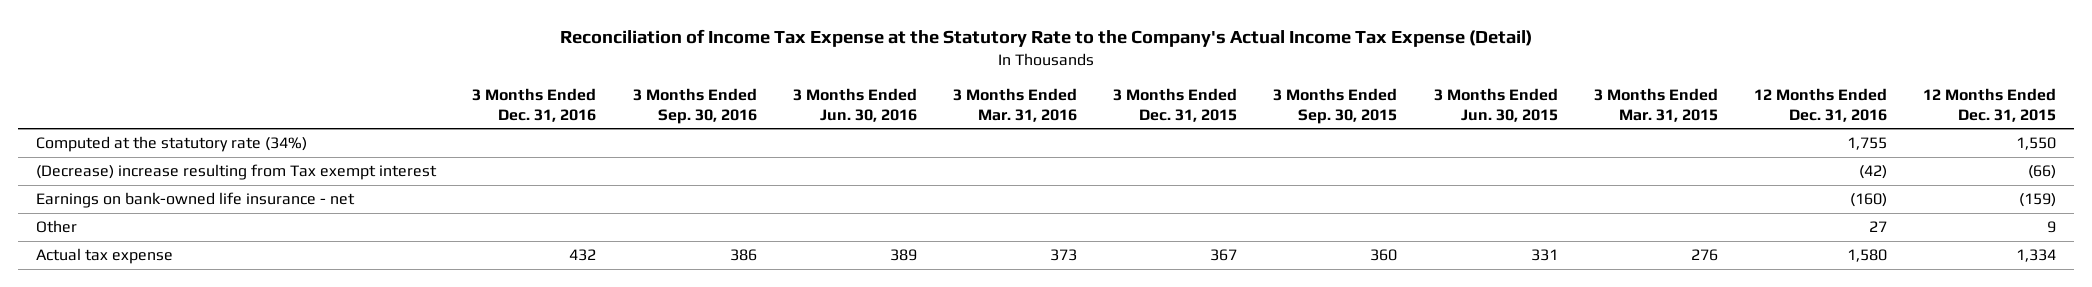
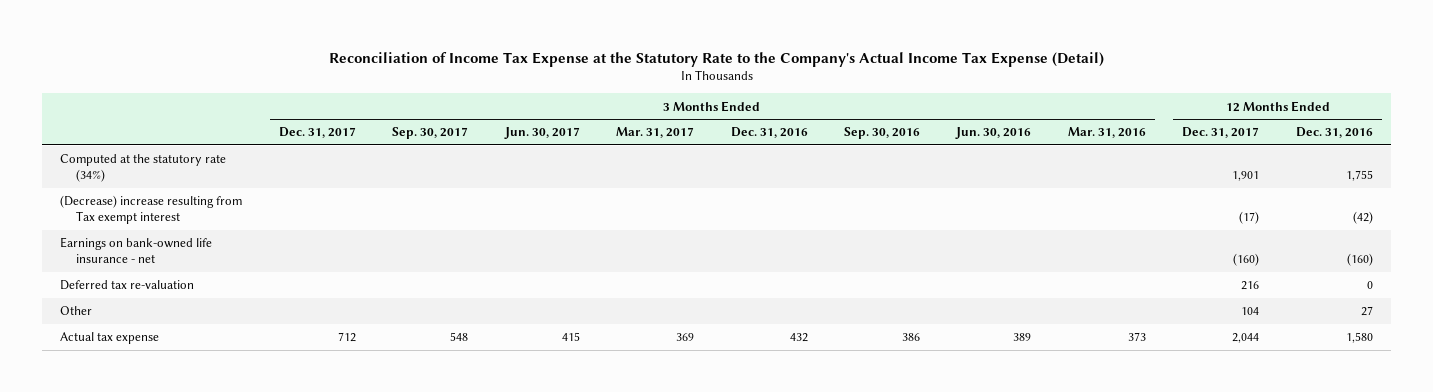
[1113,88,1238,122] 3 Months Ended Dec. 31, 2015 -> none
[1273,88,1398,124] 3 Months Ended Sep. 30, 2015 -> none
[1433,88,1558,122] 3 Months Ended Jun. 30, 2015 -> none
[1593,88,1718,122] 3 Months Ended Mar. 31, 2015 -> none
[1923,88,2057,122] 12 Months Ended Dec. 31, 2015 -> none
none -> [278,127,356,139] Dec. 31, 2017
none -> [392,127,469,140] Sep. 30, 2017
none -> [503,127,580,140] Jun. 30, 2017
none -> [616,127,695,139] Mar. 31, 2017
none -> [1182,127,1260,139] Dec. 31, 2017
none -> [60,280,195,291] Deferred tax re-valuation

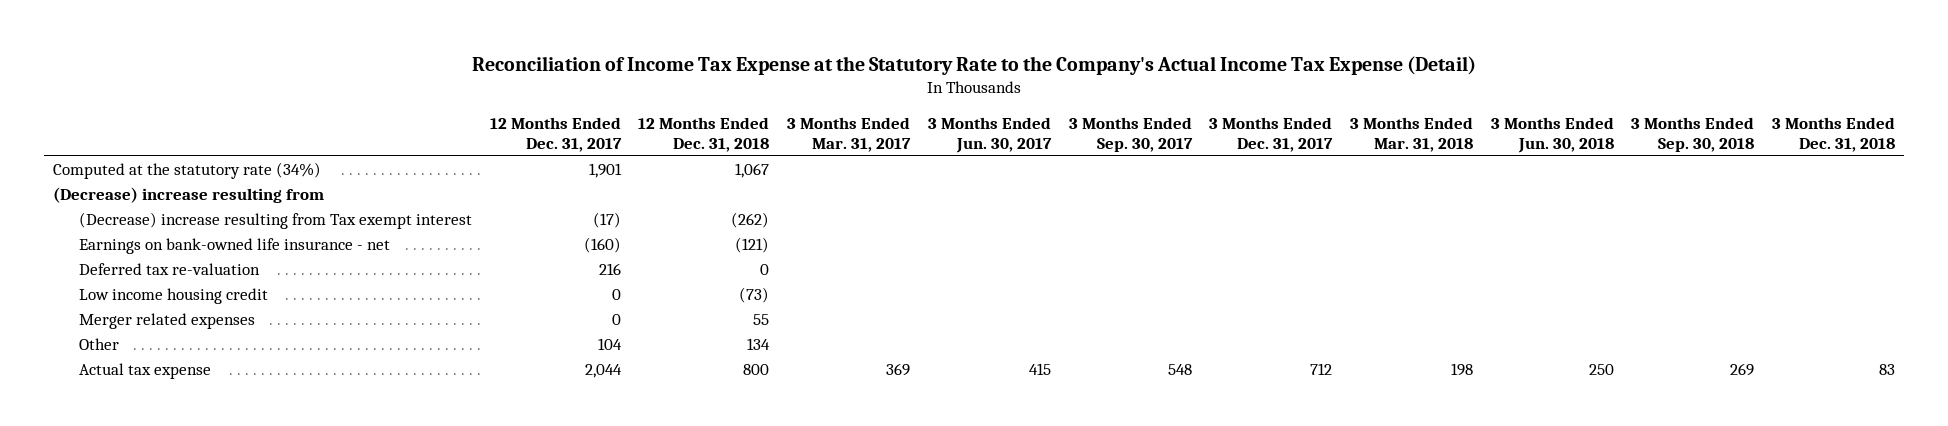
[730,127,808,139] Dec. 31, 2016 -> none
[844,127,921,140] Sep. 30, 2016 -> none
[955,127,1032,140] Jun. 30, 2016 -> none
[1067,127,1146,139] Mar. 31, 2016 -> none
[1295,127,1373,139] Dec. 31, 2016 -> none
none -> [638,116,770,152] 12 Months Ended Dec. 31, 2018
none -> [1349,116,1473,152] 3 Months Ended Mar. 31, 2018
none -> [1490,116,1614,153] 3 Months Ended Jun. 30, 2018
none -> [1631,116,1755,152] 3 Months Ended Sep. 30, 2018
none -> [1772,116,1896,152] 3 Months Ended Dec. 31, 2018
none -> [53,187,325,204] (Decrease) increase resulting from
none -> [78,288,268,305] Low income housing credit
none -> [78,313,255,330] Merger related expenses

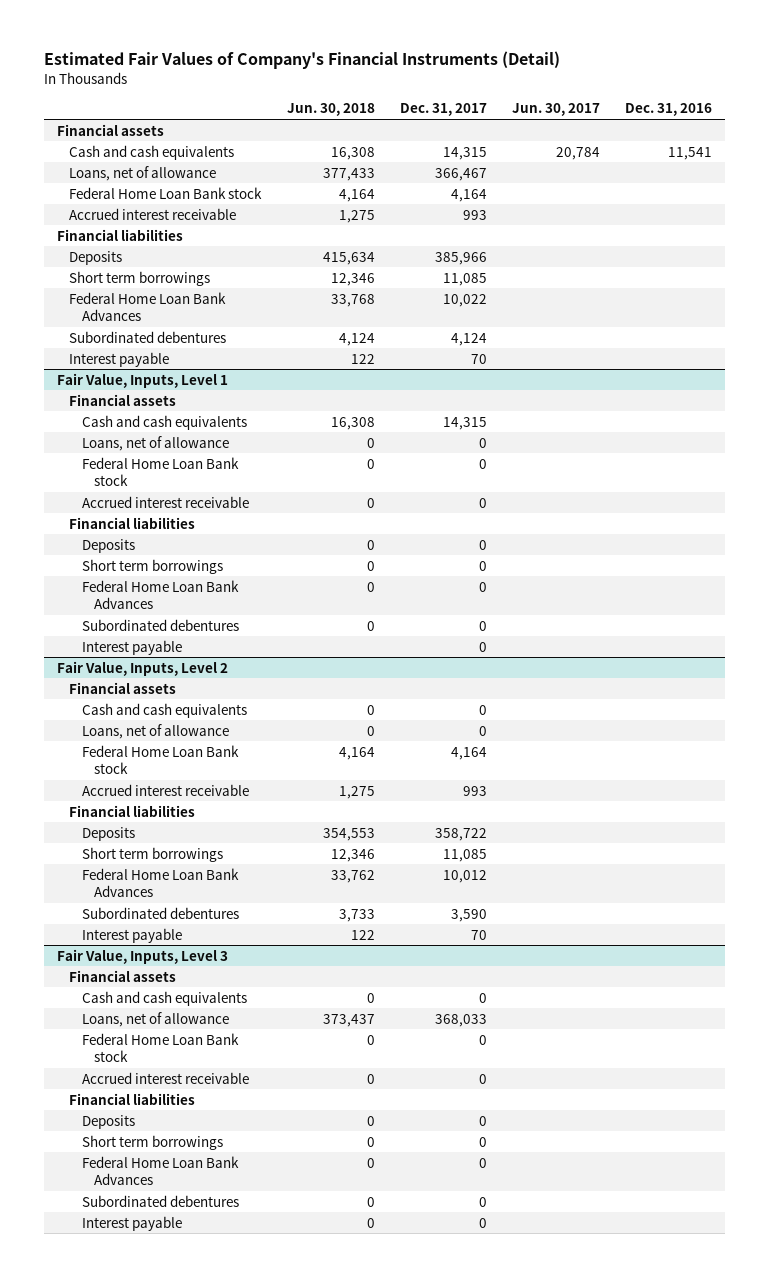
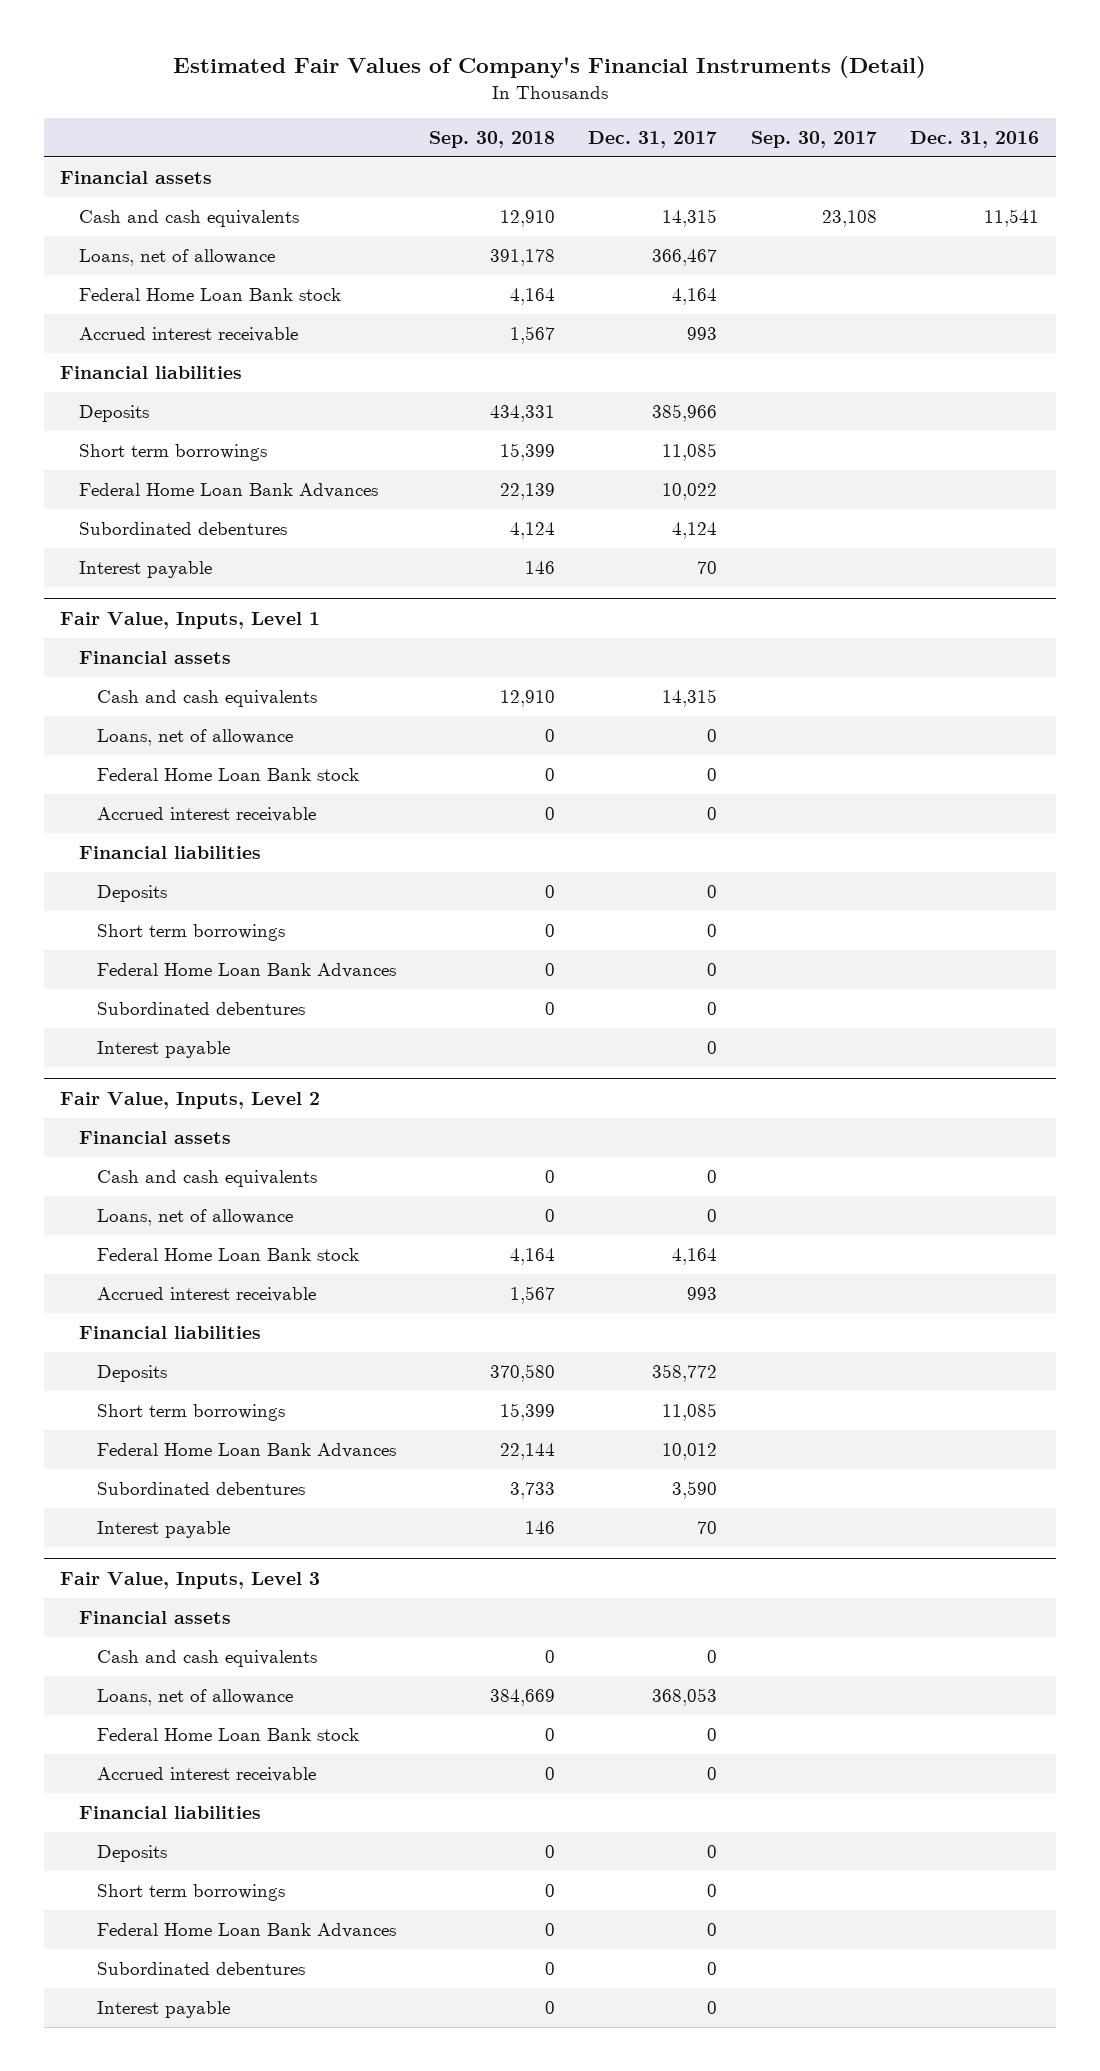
[286,103,375,117] Jun. 30, 2018 -> none
[512,103,601,117] Jun. 30, 2017 -> none
none -> [429,130,556,148] Sep. 30, 2018
none -> [750,130,877,148] Sep. 30, 2017
[434,827,487,841] 358,722 -> [652,1363,718,1382] 358,772
[434,1013,487,1027] 368,033 -> [652,1687,718,1706] 368,053

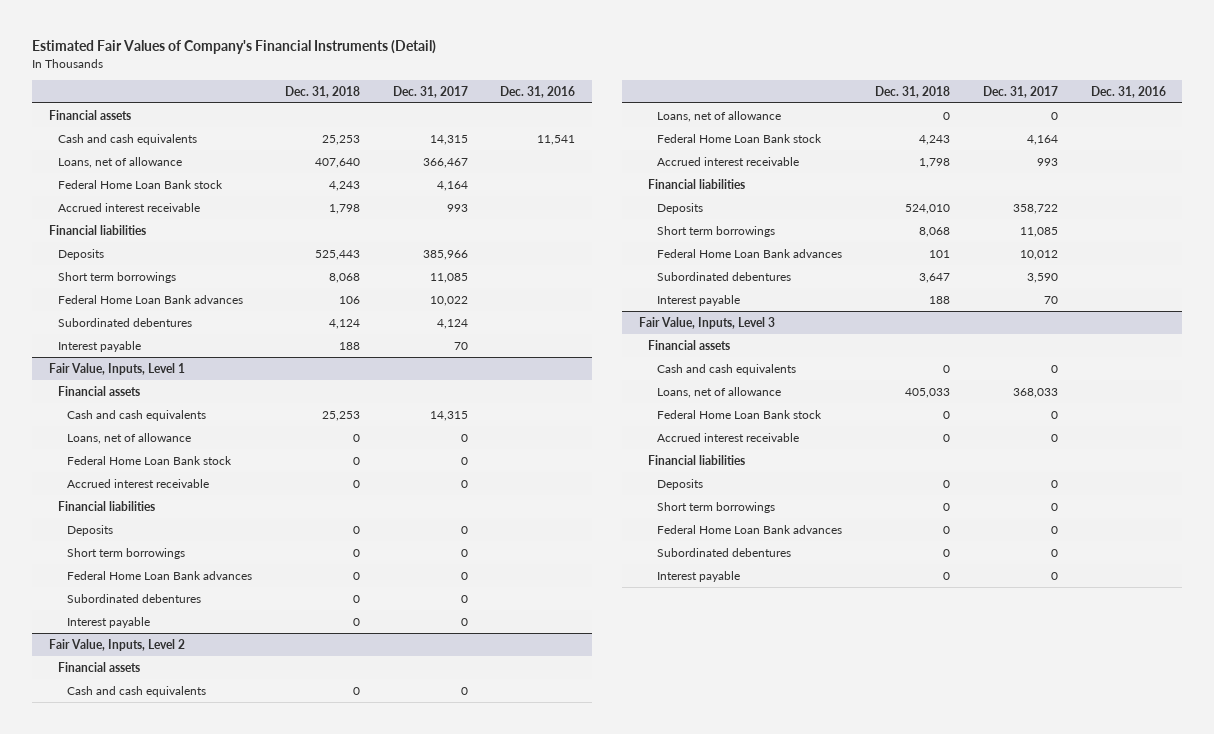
[429,130,556,148] Sep. 30, 2018 -> none
[750,130,877,148] Sep. 30, 2017 -> none
none -> [285,85,361,98] Dec. 31, 2018
[78,482,378,498] Federal Home Loan Bank Advances -> [58,294,244,304] Federal Home Loan Bank advances
[96,962,396,978] Federal Home Loan Bank Advances -> [67,570,253,580] Federal Home Loan Bank advances
[652,1363,718,1382] 358,772 -> [1012,203,1058,214] 358,722
[96,1442,396,1458] Federal Home Loan Bank Advances -> [657,248,843,258] Federal Home Loan Bank advances
[652,1687,718,1706] 368,053 -> [1012,387,1058,398] 368,033
[96,1922,396,1938] Federal Home Loan Bank Advances -> [657,524,843,534] Federal Home Loan Bank advances

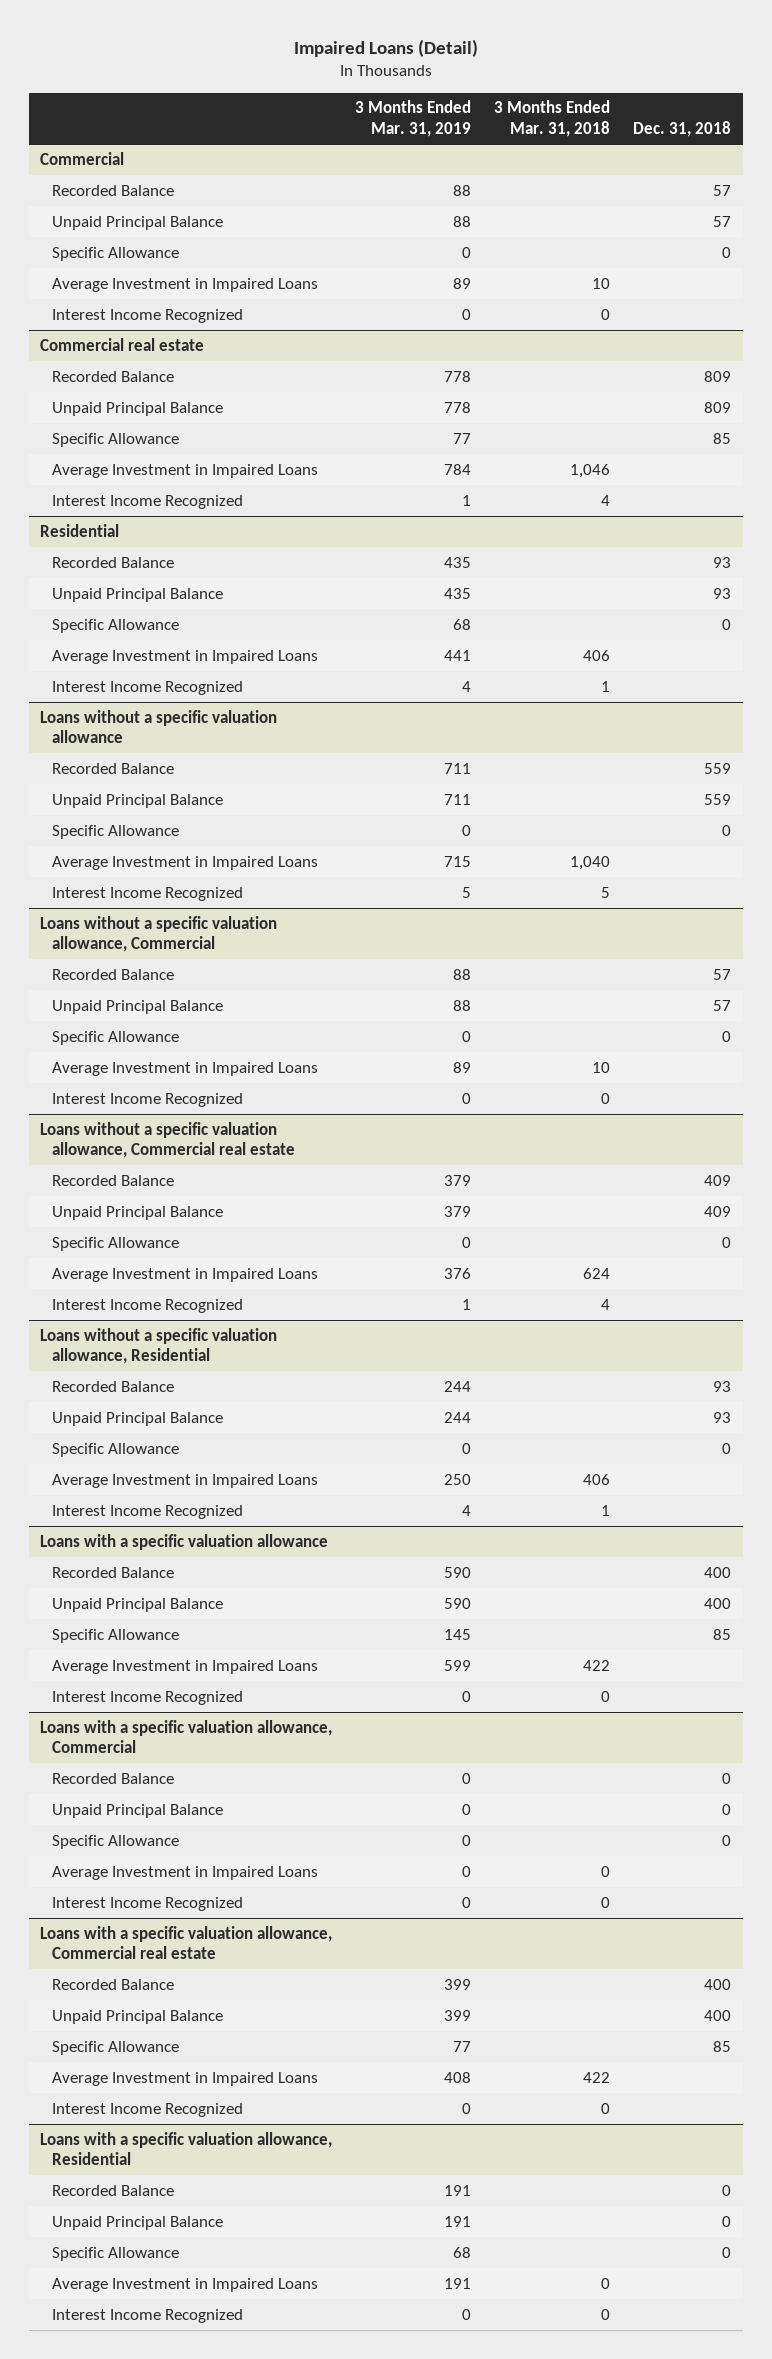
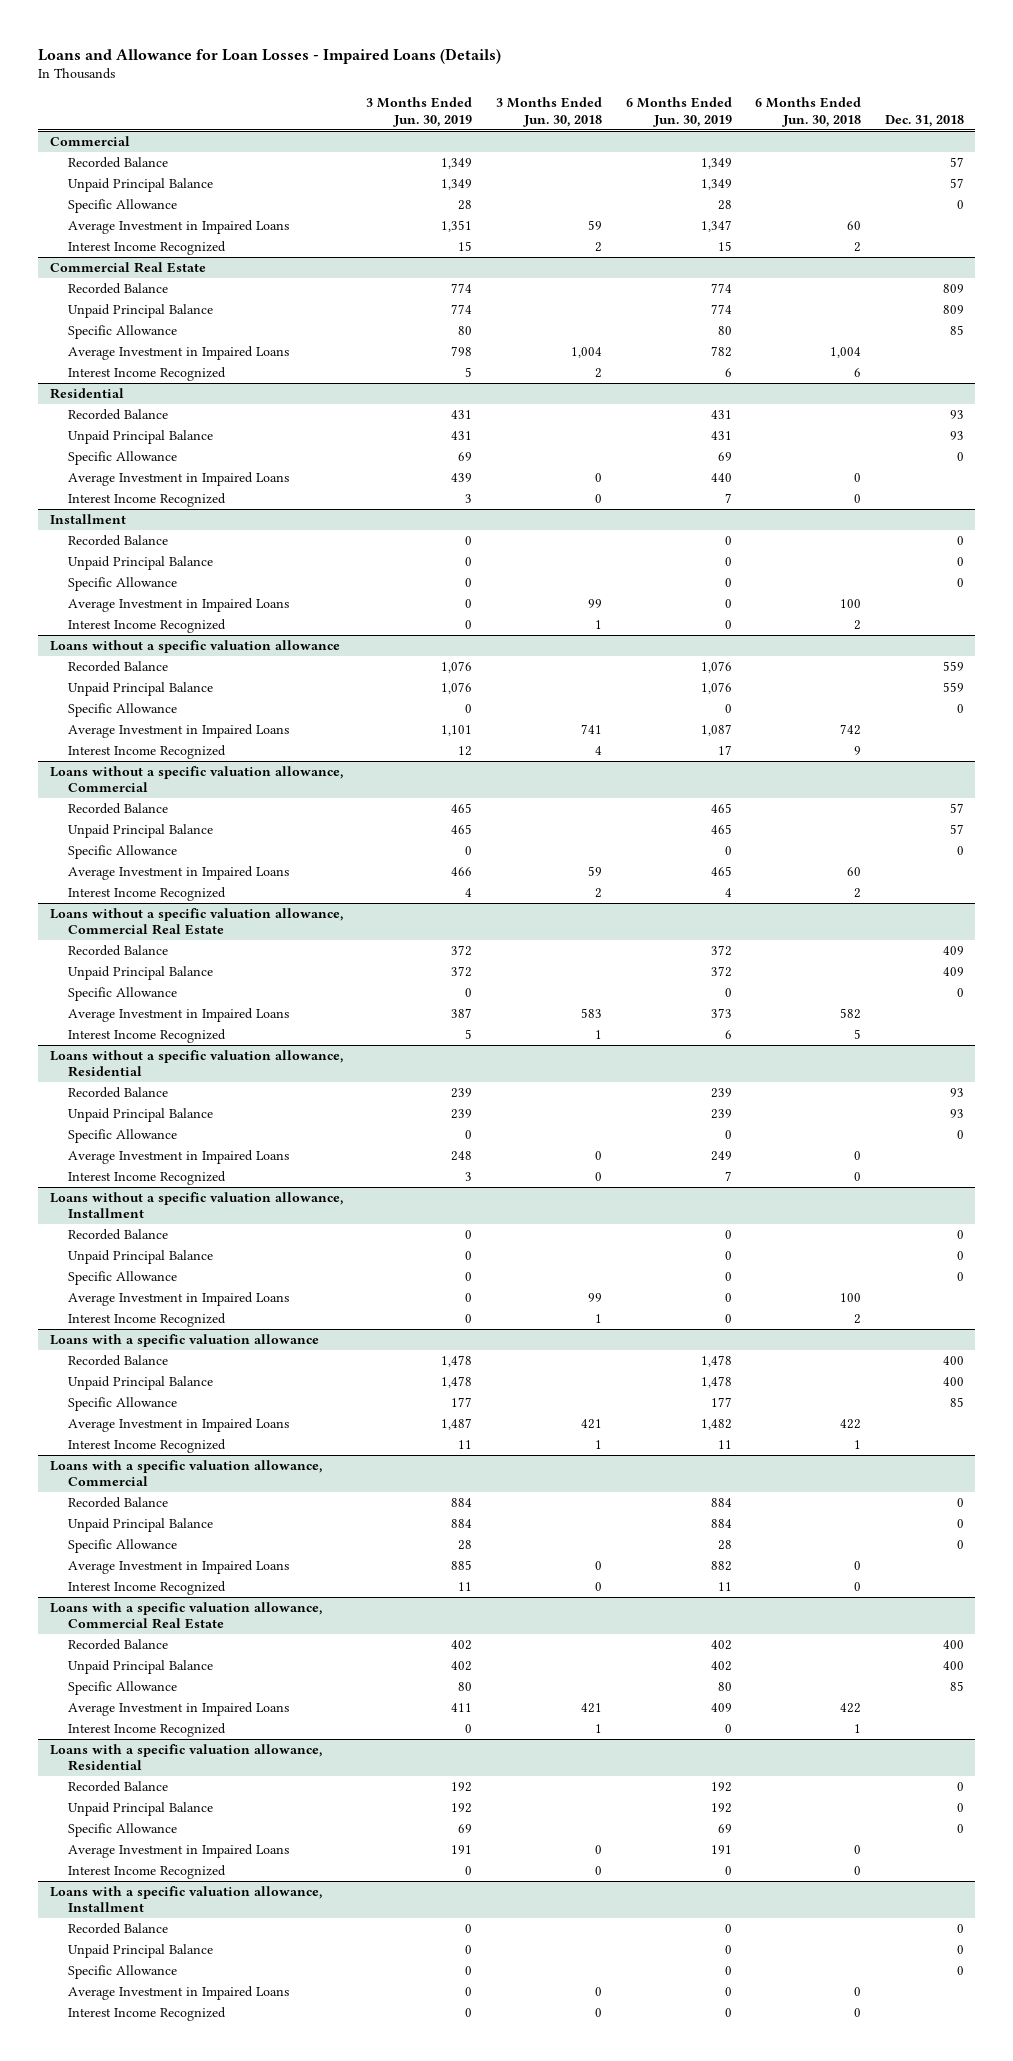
[293,39,478,58] Impaired Loans (Detail) -> [38,47,502,64] Loans and Allowance for Loan Losses - Impaired Loans (Details)
[355,100,472,137] 3 Months Ended Mar. 31, 2019 -> none
[494,100,611,137] 3 Months Ended Mar. 31, 2018 -> none
none -> [366,97,473,127] 3 Months Ended Jun. 30, 2019
none -> [495,97,602,127] 3 Months Ended Jun. 30, 2018
none -> [625,97,732,127] 6 Months Ended Jun. 30, 2019
none -> [755,97,862,127] 6 Months Ended Jun. 30, 2018
[40,337,205,351] Commercial real estate -> [49,261,206,273] Commercial Real Estate
none -> [49,513,126,524] Installment
none -> [67,534,168,546] Recorded Balance
none -> [67,555,213,570] Unpaid Principal Balance
none -> [67,576,177,591] Specific Allowance
none -> [67,597,289,612] Average Investment in Impaired Loans
none -> [67,618,226,633] Interest Income Recognized
[40,1121,296,1158] Loans without a specific valuation allowance, Commercial real estate -> [49,907,343,936] Loans without a specific valuation allowance, Commercial Real Estate
none -> [49,1191,343,1219] Loans without a specific valuation allowance, Installment
none -> [67,1228,168,1240] Recorded Balance
none -> [67,1249,213,1264] Unpaid Principal Balance
none -> [67,1270,177,1285] Specific Allowance
none -> [67,1291,289,1306] Average Investment in Impaired Loans
none -> [67,1312,226,1327] Interest Income Recognized
[40,1925,333,1959] Loans with a specific valuation allowance, Commercial real estate -> [49,1601,322,1630] Loans with a specific valuation allowance, Commercial Real Estate
none -> [49,1885,322,1913] Loans with a specific valuation allowance, Installment
none -> [67,1922,168,1934] Recorded Balance
none -> [67,1943,213,1958] Unpaid Principal Balance
none -> [67,1964,177,1979] Specific Allowance
none -> [67,1985,289,2000] Average Investment in Impaired Loans
none -> [67,2006,226,2021] Interest Income Recognized

